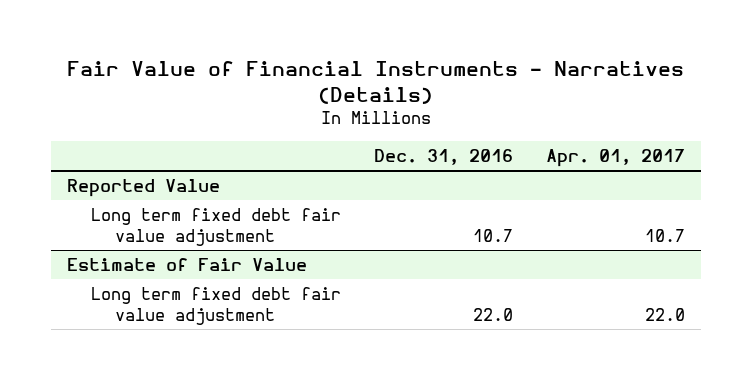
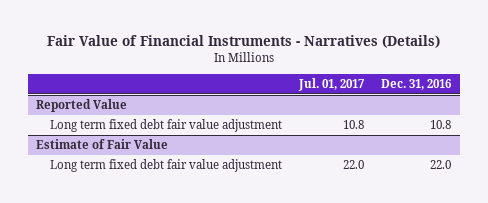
[545,148,685,167] Apr. 01, 2017 -> none
none -> [298,77,366,91] Jul. 01, 2017
[472,228,513,242] 10.7 -> [430,120,452,130] 10.8

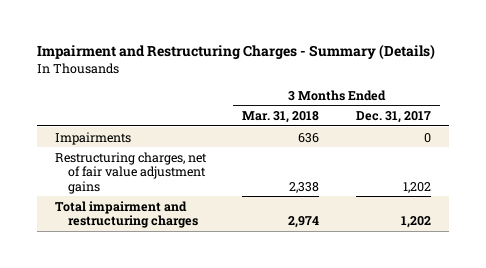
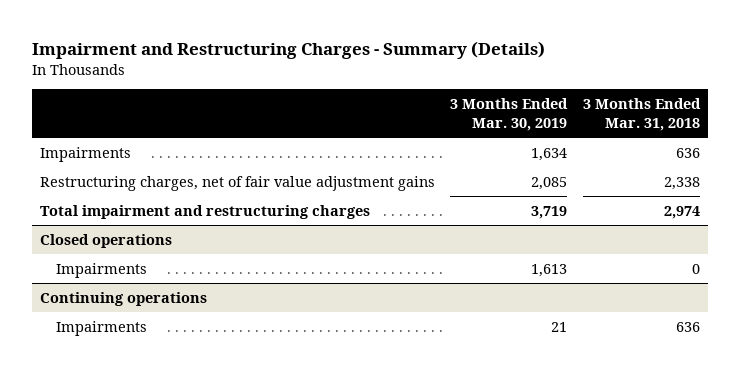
[355,110,431,123] Dec. 31, 2017 -> none
none -> [450,97,569,131] 3 Months Ended Mar. 30, 2019
none -> [39,233,172,248] Closed operations
none -> [55,262,147,278] Impairments
none -> [39,291,207,306] Continuing operations
none -> [55,320,147,336] Impairments

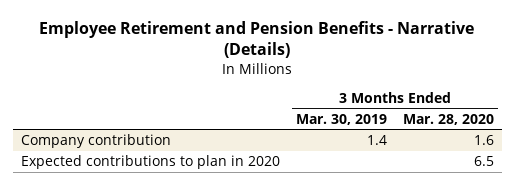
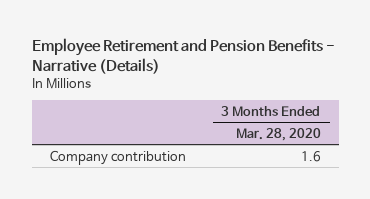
[295,113,387,125] Mar. 30, 2019 -> none
[20,155,280,170] Expected contributions to plan in 2020 -> none

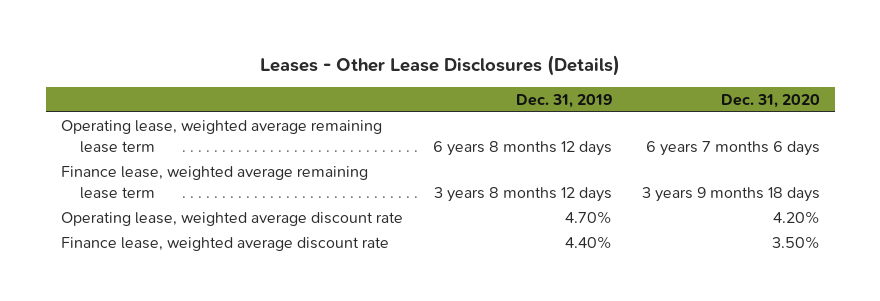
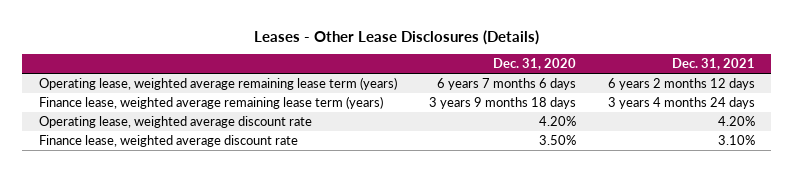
[515,93,612,108] Dec. 31, 2019 -> none
none -> [671,58,755,71] Dec. 31, 2021
[60,119,382,153] Operating lease, weighted average remaining lease term -> [38,76,397,90] Operating lease, weighted average remaining lease term (years)
[60,165,368,199] Finance lease, weighted average remaining lease term -> [38,95,383,109] Finance lease, weighted average remaining lease term (years)

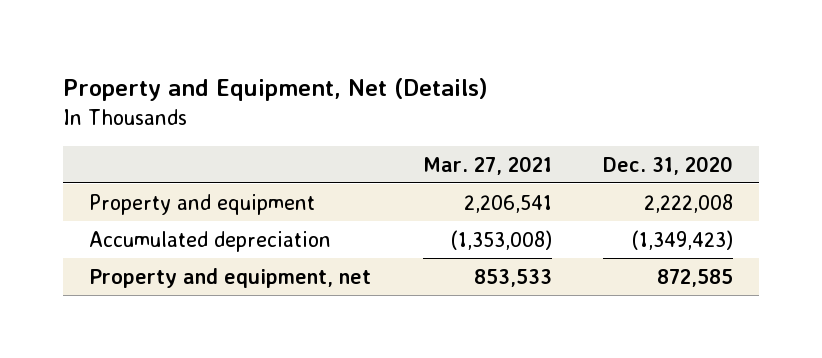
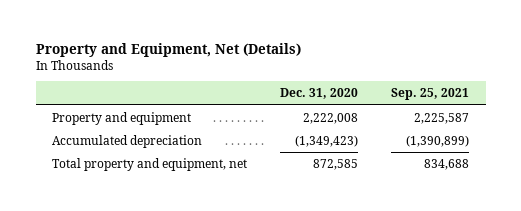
[422,155,552,175] Mar. 27, 2021 -> none
none -> [391,88,470,101] Sep. 25, 2021
[88,267,371,288] Property and equipment, net -> [52,157,248,171] Total property and equipment, net

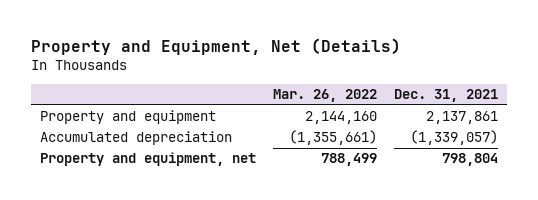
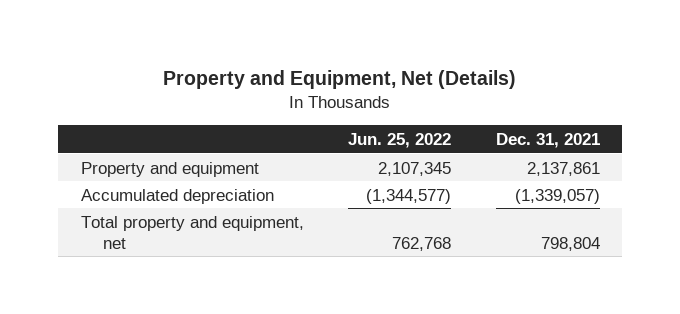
[272,89,377,103] Mar. 26, 2022 -> none
none -> [348,132,452,148] Jun. 25, 2022
[39,152,256,167] Property and equipment, net -> [80,215,304,249] Total property and equipment, net

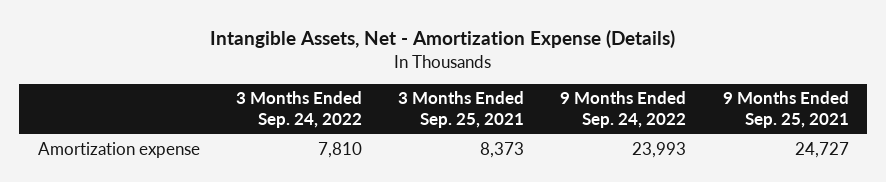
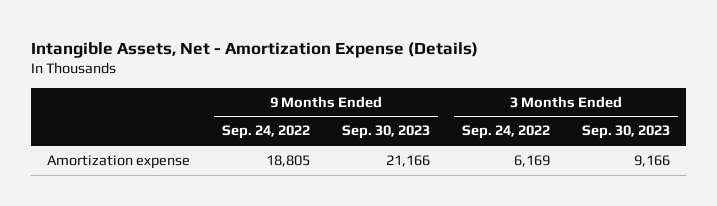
[398,91,525,129] 3 Months Ended Sep. 25, 2021 -> none
[722,91,849,129] 9 Months Ended Sep. 25, 2021 -> none
none -> [342,125,431,140] Sep. 30, 2023
none -> [582,125,671,140] Sep. 30, 2023
[317,141,362,158] 7,810 -> [514,155,551,168] 6,169
[632,141,687,158] 23,993 -> [266,155,311,168] 18,805

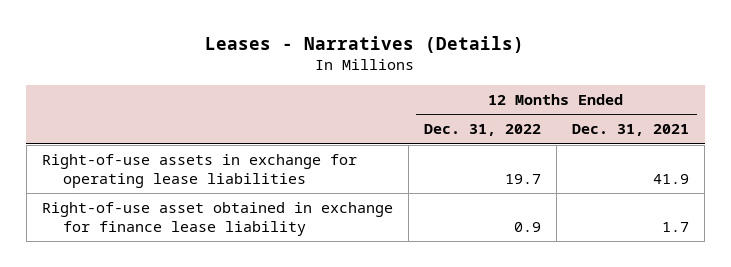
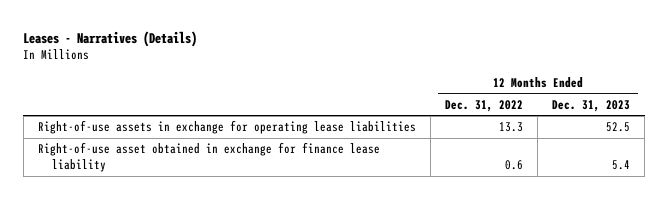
[571,124,689,137] Dec. 31, 2021 -> none
none -> [552,99,631,112] Dec. 31, 2023
[504,174,541,185] 19.7 -> [499,122,524,133] 13.3
[513,222,541,233] 0.9 -> [505,160,524,171] 0.6

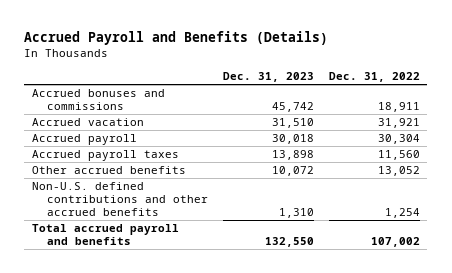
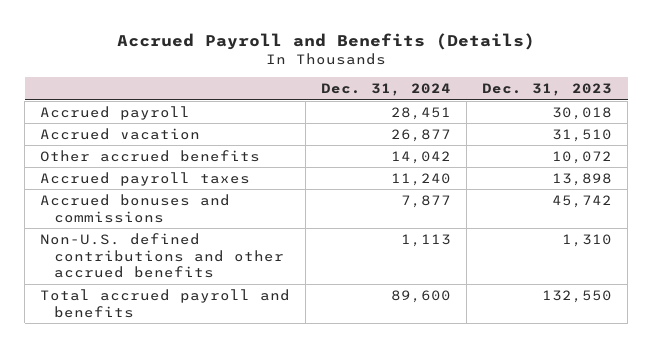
[328,72,420,83] Dec. 31, 2022 -> none
none -> [321,83,452,97] Dec. 31, 2024
[32,118,145,127] Accrued vacation -> [40,127,201,140] Accrued vacation
[32,150,180,162] Accrued payroll taxes -> [40,171,251,186] Accrued payroll taxes
[32,89,166,111] Accrued bonuses and commissions -> [40,193,231,223] Accrued bonuses and commissions

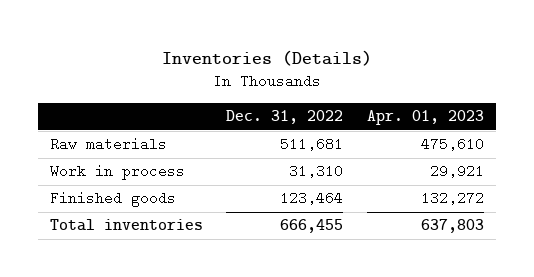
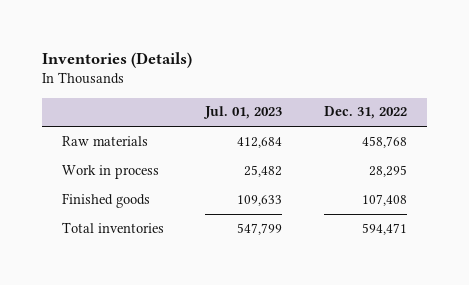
[366,110,484,126] Apr. 01, 2023 -> none
none -> [203,106,283,120] Jul. 01, 2023
[280,137,344,152] 511,681 -> [361,135,407,148] 458,768
[289,164,344,179] 31,310 -> [368,164,407,177] 28,295
[280,191,344,206] 123,464 -> [361,193,407,206] 107,408
[280,219,344,234] 666,455 -> [361,222,407,235] 594,471

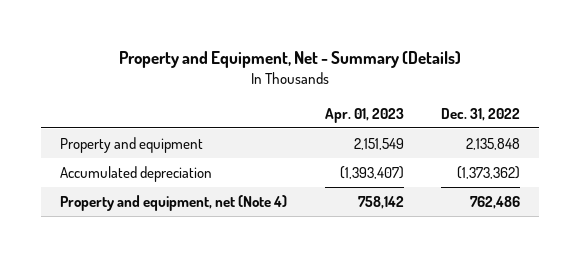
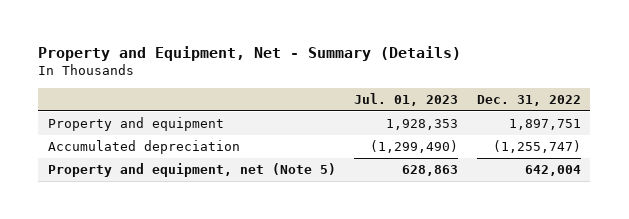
[324,107,404,123] Apr. 01, 2023 -> none
none -> [354,92,459,106] Jul. 01, 2023
[466,137,521,150] 2,135,848 -> [509,119,582,131] 1,897,751
[457,165,521,179] (1,373,362) -> [493,140,582,154] (1,255,747)
[59,194,287,211] Property and equipment, net (Note 4) -> [47,163,336,178] Property and equipment, net (Note 5)
[470,195,521,209] 762,486 -> [525,165,582,177] 642,004

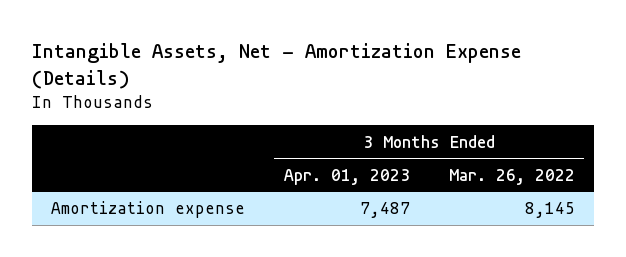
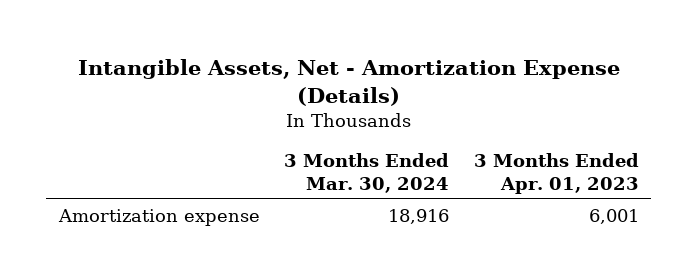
[448,168,575,185] Mar. 26, 2022 -> none
none -> [284,152,450,194] 3 Months Ended Mar. 30, 2024
[359,202,410,219] 7,487 -> [589,208,640,224] 6,001

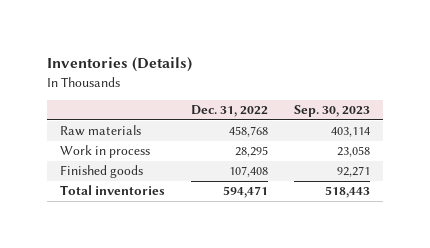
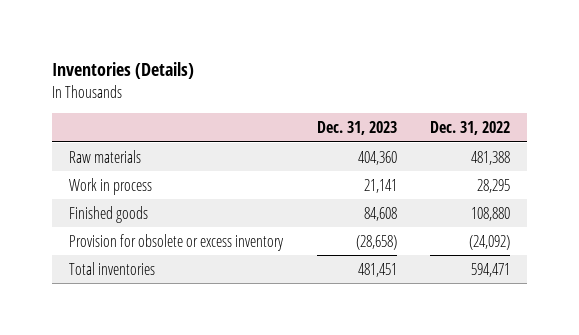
[293,105,370,118] Sep. 30, 2023 -> none
none -> [316,121,397,136] Dec. 31, 2023
[228,126,268,138] 458,768 -> [471,150,511,165] 481,388
[228,166,268,178] 107,408 -> [471,206,511,221] 108,880
none -> [69,233,285,251] Provision for obsolete or excess inventory

